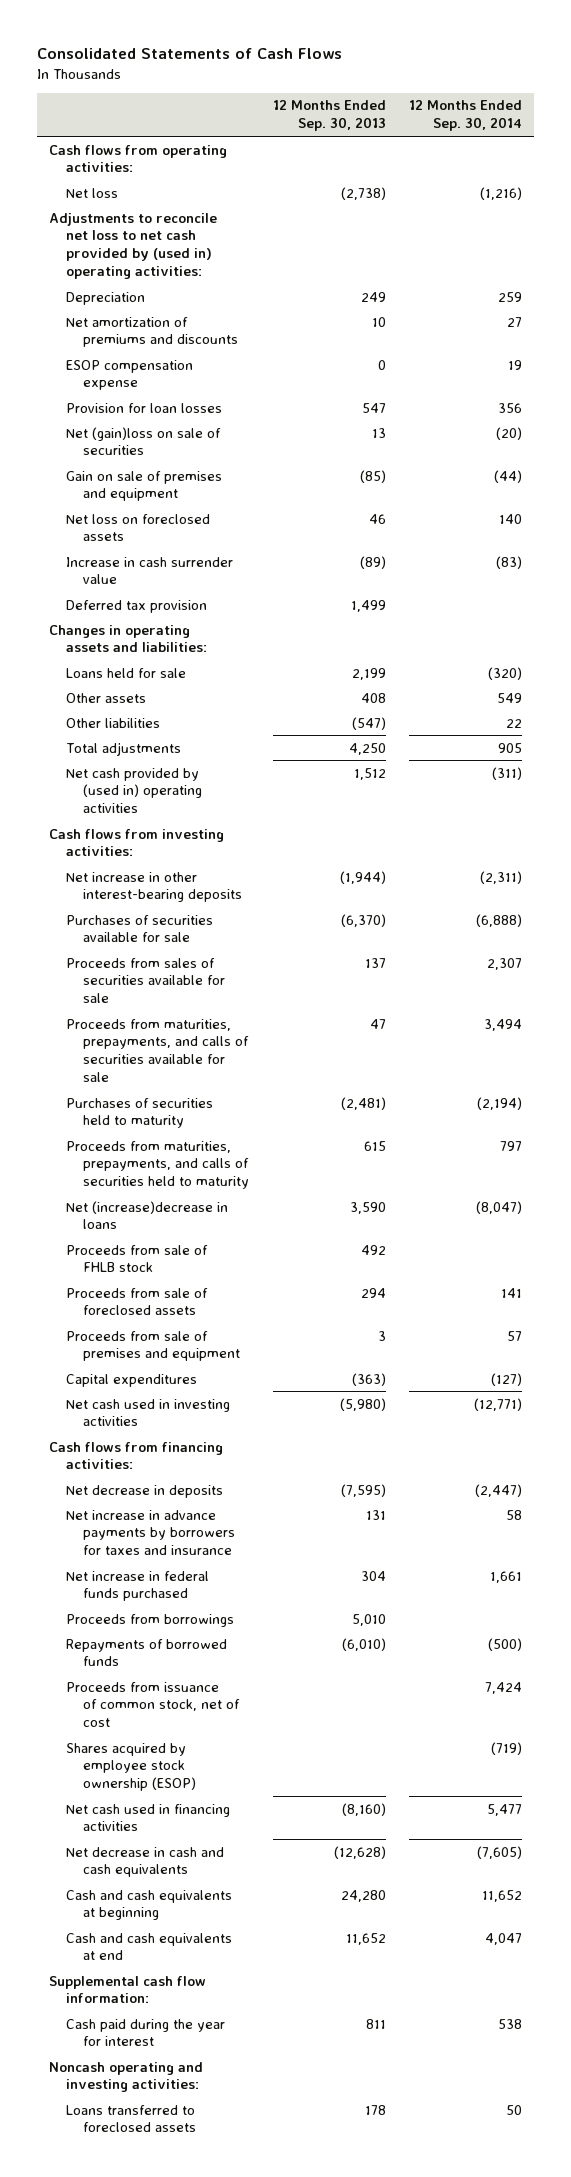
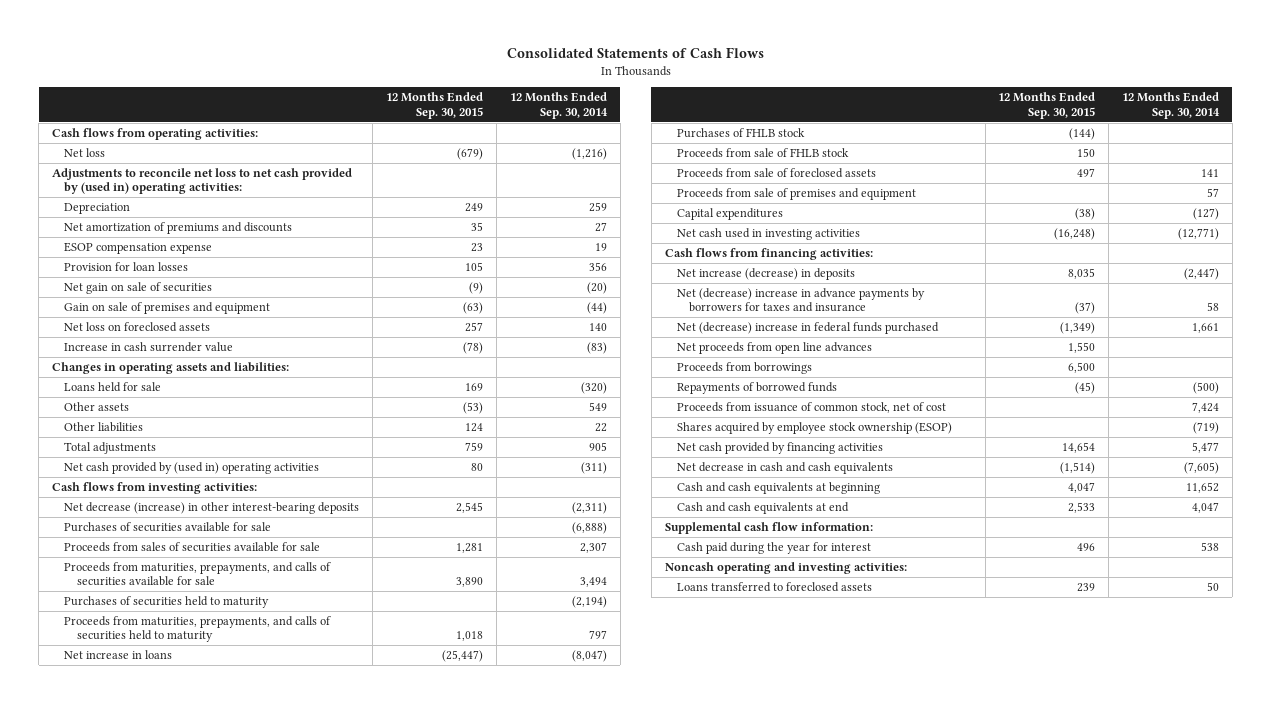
[272,100,386,132] 12 Months Ended Sep. 30, 2013 -> none
none -> [386,92,484,119] 12 Months Ended Sep. 30, 2015
[65,426,221,456] Net (gain)loss on sale of securities -> [64,282,213,295] Net gain on sale of securities
[65,599,207,613] Deferred tax provision -> none
[65,871,242,903] Net increase in other interest-bearing deposits -> [64,502,360,515] Net decrease (increase) in other interest-bearing deposits
[65,1200,228,1230] Net (increase)decrease in loans -> [64,650,173,660] Net increase in loans
none -> [676,128,805,139] Purchases of FHLB stock
[65,1484,223,1498] Net decrease in deposits -> [676,268,855,281] Net increase (decrease) in deposits
[65,1509,235,1556] Net increase in advance payments by borrowers for taxes and insurance -> [676,288,925,313] Net (decrease) increase in advance payments by borrowers for taxes and insurance
[65,1570,209,1602] Net increase in federal funds purchased -> [676,322,939,335] Net (decrease) increase in federal funds purchased
none -> [676,342,872,355] Net proceeds from open line advances
[65,1803,230,1832] Net cash used in financing activities -> [676,442,883,455] Net cash provided by financing activities

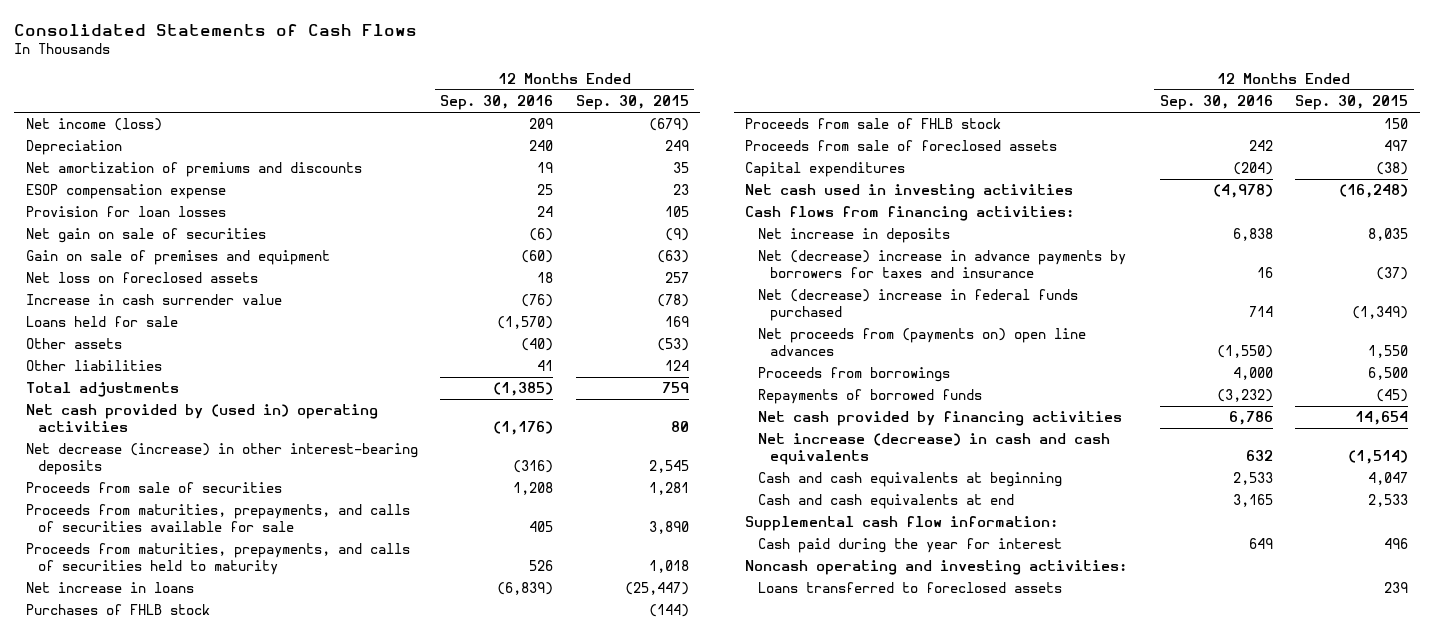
[509,92,608,119] 12 Months Ended Sep. 30, 2014 -> none
none -> [440,95,554,111] Sep. 30, 2016
[52,128,259,141] Cash flows from operating activities: -> none
[52,168,353,195] Adjustments to reconcile net loss to net cash provided by (used in) operating activities: -> none
[64,148,106,158] Net loss -> [25,118,162,132] Net income (loss)
[52,362,290,375] Changes in operating assets and liabilities: -> none
[52,482,258,495] Cash flows from investing activities: -> none
[64,522,272,533] Purchases of securities available for sale -> none
[64,542,321,553] Proceeds from sales of securities available for sale -> [25,482,282,494] Proceeds from sale of securities
[64,596,270,609] Purchases of securities held to maturity -> none
[676,188,916,201] Proceeds from sale of premises and equipment -> none
[676,268,855,281] Net increase (decrease) in deposits -> [757,228,950,244] Net increase in deposits
[676,342,872,355] Net proceeds from open line advances -> [757,328,1086,357] Net proceeds from (payments on) open line advances
[676,402,946,414] Proceeds from issuance of common stock, net of cost -> none
[676,422,952,435] Shares acquired by employee stock ownership (ESOP) -> none
[676,462,893,475] Net decrease in cash and cash equivalents -> [757,433,1110,466] Net increase (decrease) in cash and cash equivalents

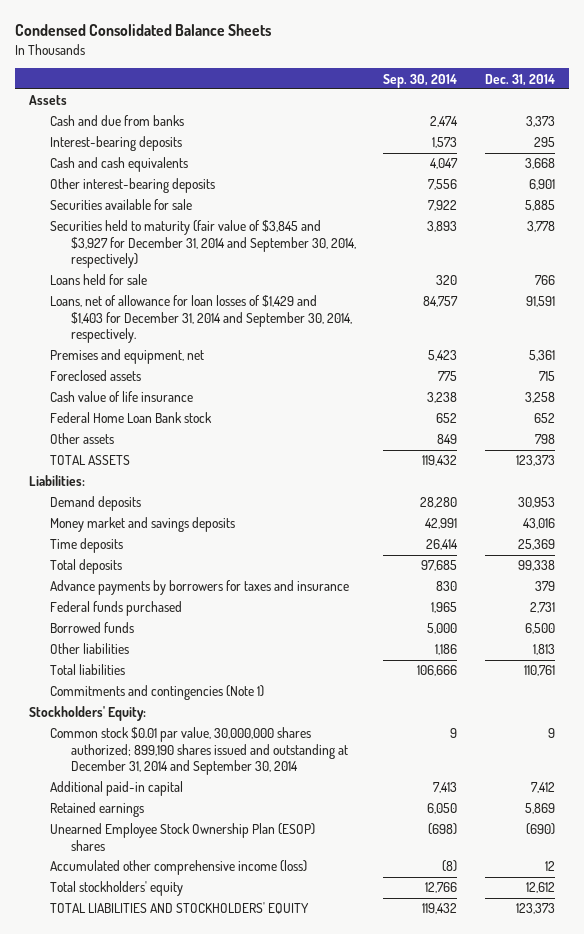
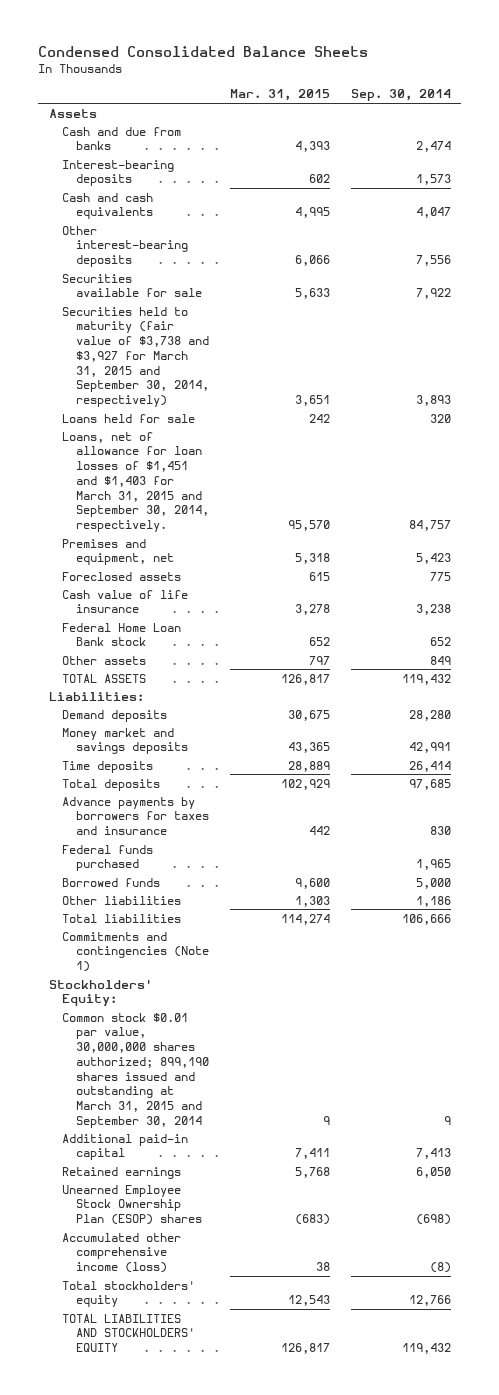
[484,73,555,86] Dec. 31, 2014 -> none
none -> [230,89,331,102] Mar. 31, 2015
[49,220,356,269] Securities held to maturity (fair value of $3,845 and $3,927 for December 31, 2014 and September 30, 2014, respectively) -> [62,306,210,407] Securities held to maturity (fair value of $3,738 and $3,927 for March 31, 2015 and September 30, 2014, respectively)
[49,295,352,344] Loans, net of allowance for loan losses of $1,429 and $1,403 for December 31, 2014 and September 30, 2014, respectively. -> [62,431,210,532] Loans, net of allowance for loan losses of $1,451 and $1,403 for March 31, 2015 and September 30, 2014, respectively.
[49,727,348,776] Common stock $0.01 par value, 30,000,000 shares authorized; 899,190 shares issued and outstanding at December 31, 2014 and September 30, 2014 -> [62,1012,210,1128] Common stock $0.01 par value, 30,000,000 shares authorized; 899,190 shares issued and outstanding at March 31, 2015 and September 30, 2014

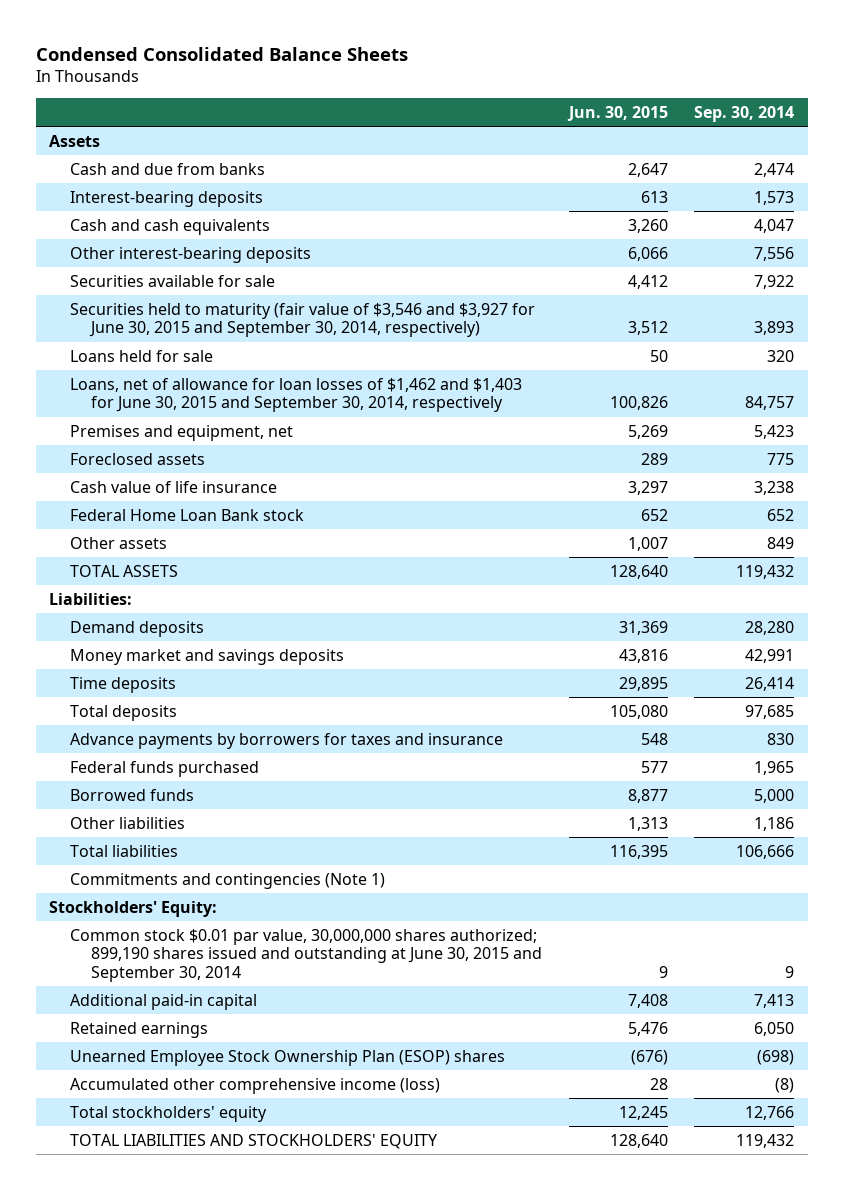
[230,89,331,102] Mar. 31, 2015 -> none
none -> [566,105,668,121] Jun. 30, 2015
[62,306,210,407] Securities held to maturity (fair value of $3,738 and $3,927 for March 31, 2015 and September 30, 2014, respectively) -> [70,302,536,338] Securities held to maturity (fair value of $3,546 and $3,927 for June 30, 2015 and September 30, 2014, respectively)
[62,431,210,532] Loans, net of allowance for loan losses of $1,451 and $1,403 for March 31, 2015 and September 30, 2014, respectively. -> [70,377,523,413] Loans, net of allowance for loan losses of $1,462 and $1,403 for June 30, 2015 and September 30, 2014, respectively
[62,1012,210,1128] Common stock $0.01 par value, 30,000,000 shares authorized; 899,190 shares issued and outstanding at March 31, 2015 and September 30, 2014 -> [70,928,543,982] Common stock $0.01 par value, 30,000,000 shares authorized; 899,190 shares issued and outstanding at June 30, 2015 and September 30, 2014

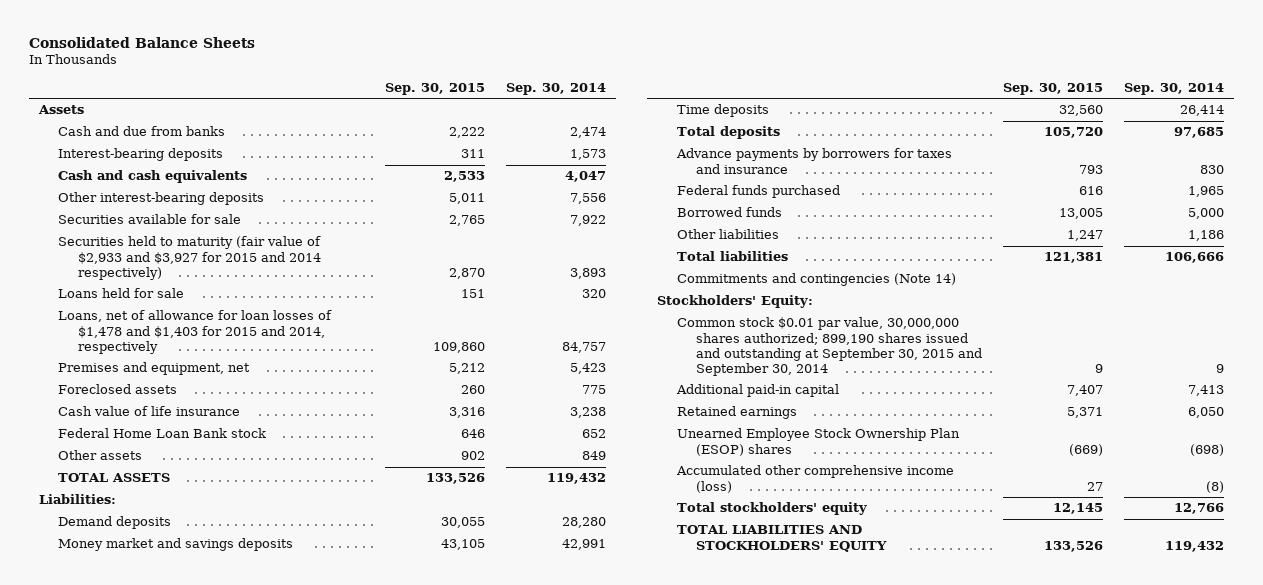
[36,46,409,61] Condensed Consolidated Balance Sheets -> [28,36,255,48] Consolidated Balance Sheets
[566,105,668,121] Jun. 30, 2015 -> none
none -> [384,82,485,95] Sep. 30, 2015
[70,302,536,338] Securities held to maturity (fair value of $3,546 and $3,927 for June 30, 2015 and September 30, 2014, respectively) -> [58,236,322,280] Securities held to maturity (fair value of $2,933 and $3,927 for 2015 and 2014 respectively)
[70,377,523,413] Loans, net of allowance for loan losses of $1,462 and $1,403 for June 30, 2015 and September 30, 2014, respectively -> [58,310,333,354] Loans, net of allowance for loan losses of $1,478 and $1,403 for 2015 and 2014, respectively
[70,872,386,889] Commitments and contingencies (Note 1) -> [676,273,956,287] Commitments and contingencies (Note 14)
[70,928,543,982] Common stock $0.01 par value, 30,000,000 shares authorized; 899,190 shares issued and outstanding at June 30, 2015 and September 30, 2014 -> [676,317,983,376] Common stock $0.01 par value, 30,000,000 shares authorized; 899,190 shares issued and outstanding at September 30, 2015 and September 30, 2014

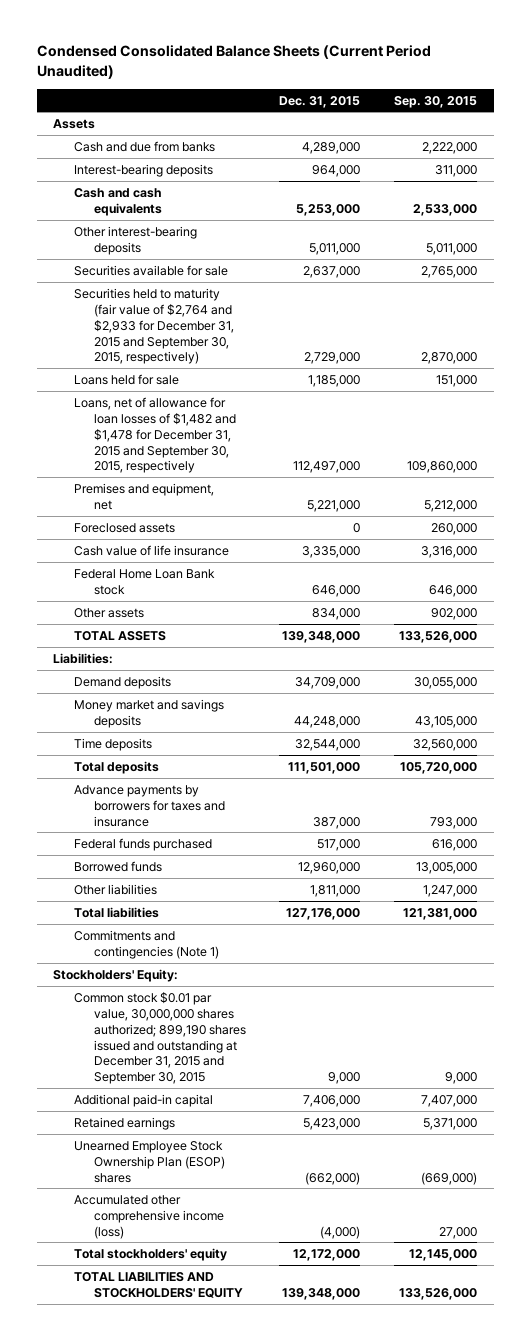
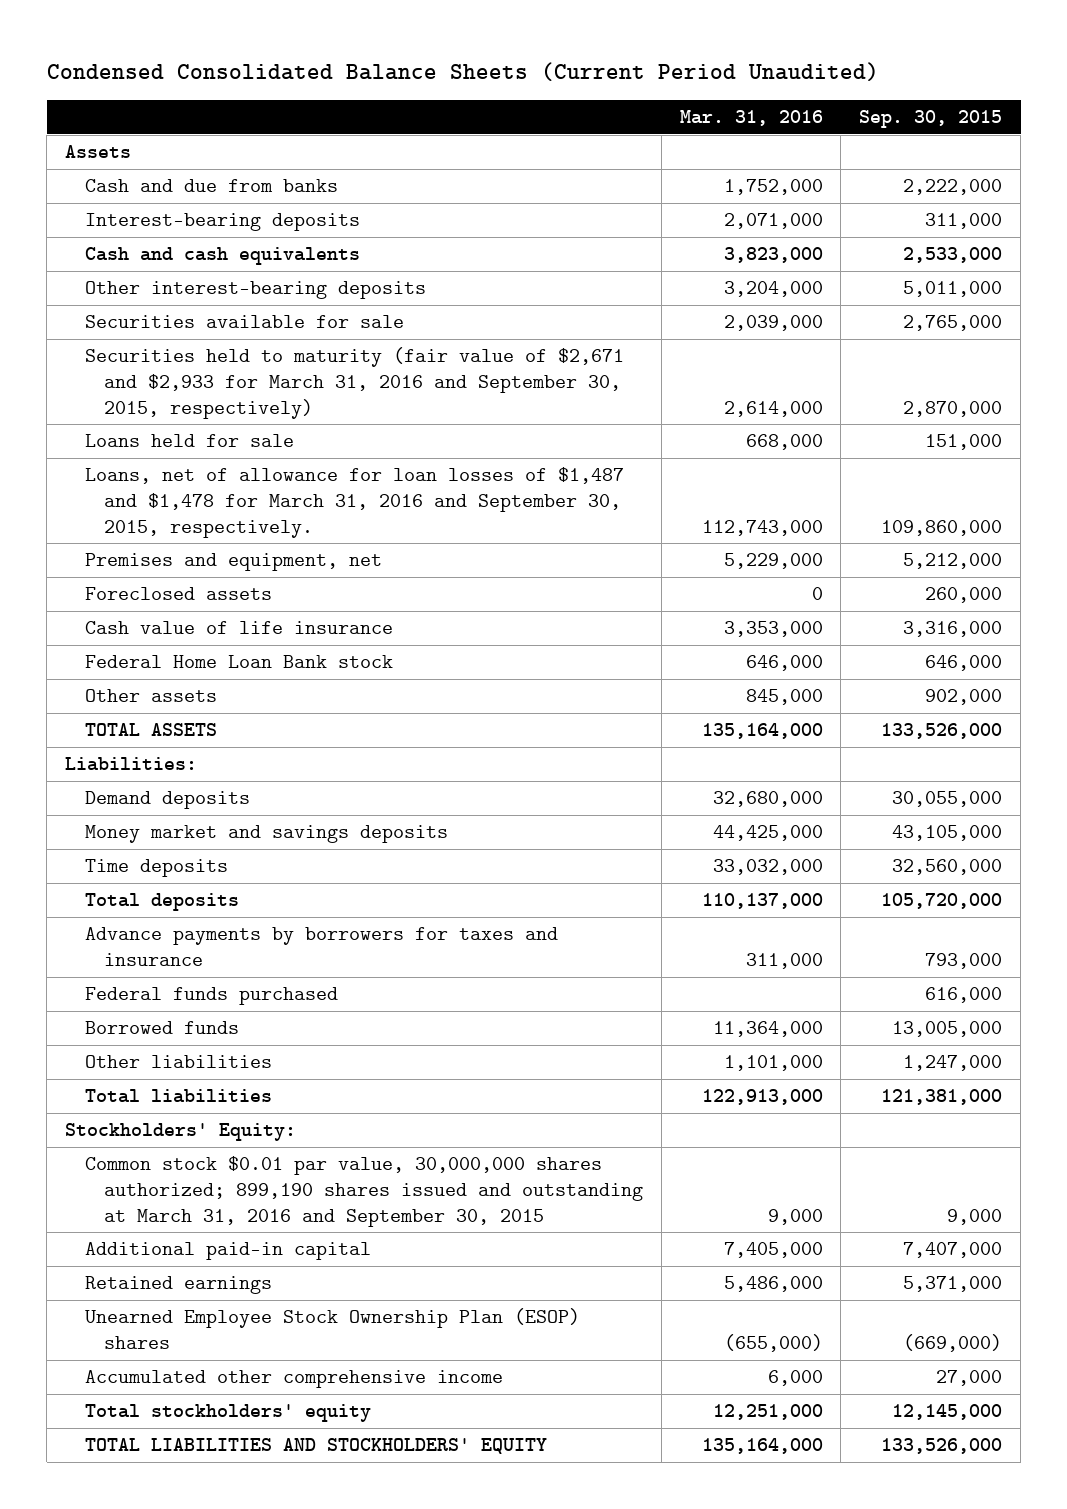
[279,95,361,108] Dec. 31, 2015 -> none
none -> [679,110,823,127] Mar. 31, 2016
[73,287,234,365] Securities held to maturity (fair value of $2,764 and $2,933 for December 31, 2015 and September 30, 2015, respectively) -> [84,347,624,419] Securities held to maturity (fair value of $2,671 and $2,933 for March 31, 2016 and September 30, 2015, respectively)
[73,396,236,474] Loans, net of allowance for loan losses of $1,482 and $1,478 for December 31, 2015 and September 30, 2015, respectively -> [84,467,624,538] Loans, net of allowance for loan losses of $1,487 and $1,478 for March 31, 2016 and September 30, 2015, respectively.
[73,929,219,959] Commitments and contingencies (Note 1) -> none
[73,991,246,1085] Common stock $0.01 par value, 30,000,000 shares authorized; 899,190 shares issued and outstanding at December 31, 2015 and September 30, 2015 -> [84,1156,643,1227] Common stock $0.01 par value, 30,000,000 shares authorized; 899,190 shares issued and outstanding at March 31, 2016 and September 30, 2015
[73,1194,224,1239] Accumulated other comprehensive income (loss) -> [84,1370,503,1389] Accumulated other comprehensive income

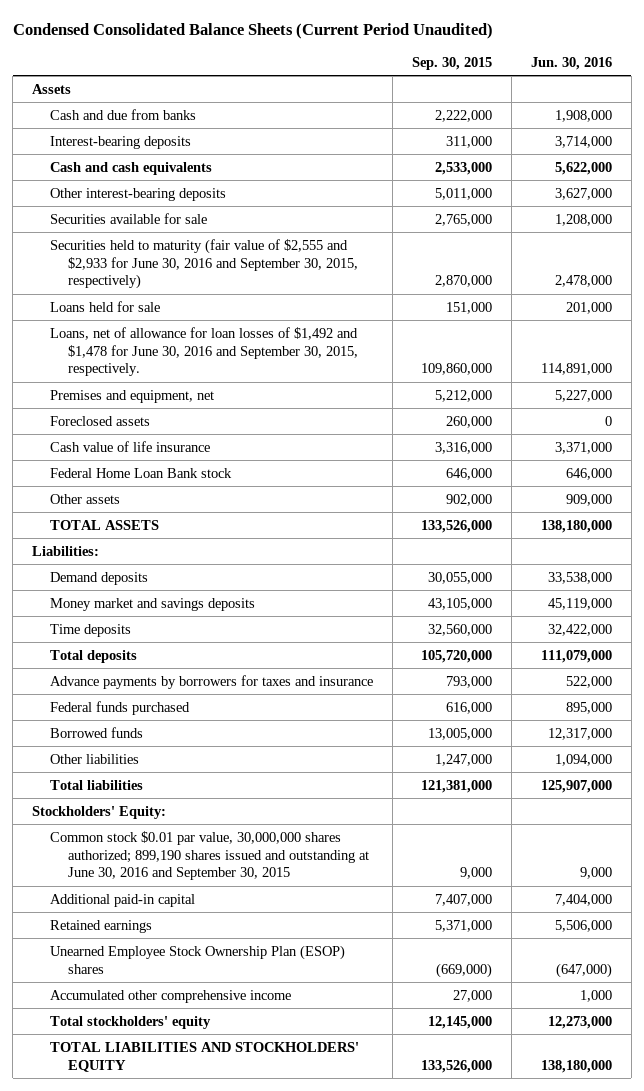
[679,110,823,127] Mar. 31, 2016 -> none
none -> [530,57,612,71] Jun. 30, 2016
[84,347,624,419] Securities held to maturity (fair value of $2,671 and $2,933 for March 31, 2016 and September 30, 2015, respectively) -> [50,238,359,290] Securities held to maturity (fair value of $2,555 and $2,933 for June 30, 2016 and September 30, 2015, respectively)
[84,467,624,538] Loans, net of allowance for loan losses of $1,487 and $1,478 for March 31, 2016 and September 30, 2015, respectively. -> [50,326,359,377] Loans, net of allowance for loan losses of $1,492 and $1,478 for June 30, 2016 and September 30, 2015, respectively.
[84,1156,643,1227] Common stock $0.01 par value, 30,000,000 shares authorized; 899,190 shares issued and outstanding at March 31, 2016 and September 30, 2015 -> [50,830,370,881] Common stock $0.01 par value, 30,000,000 shares authorized; 899,190 shares issued and outstanding at June 30, 2016 and September 30, 2015

